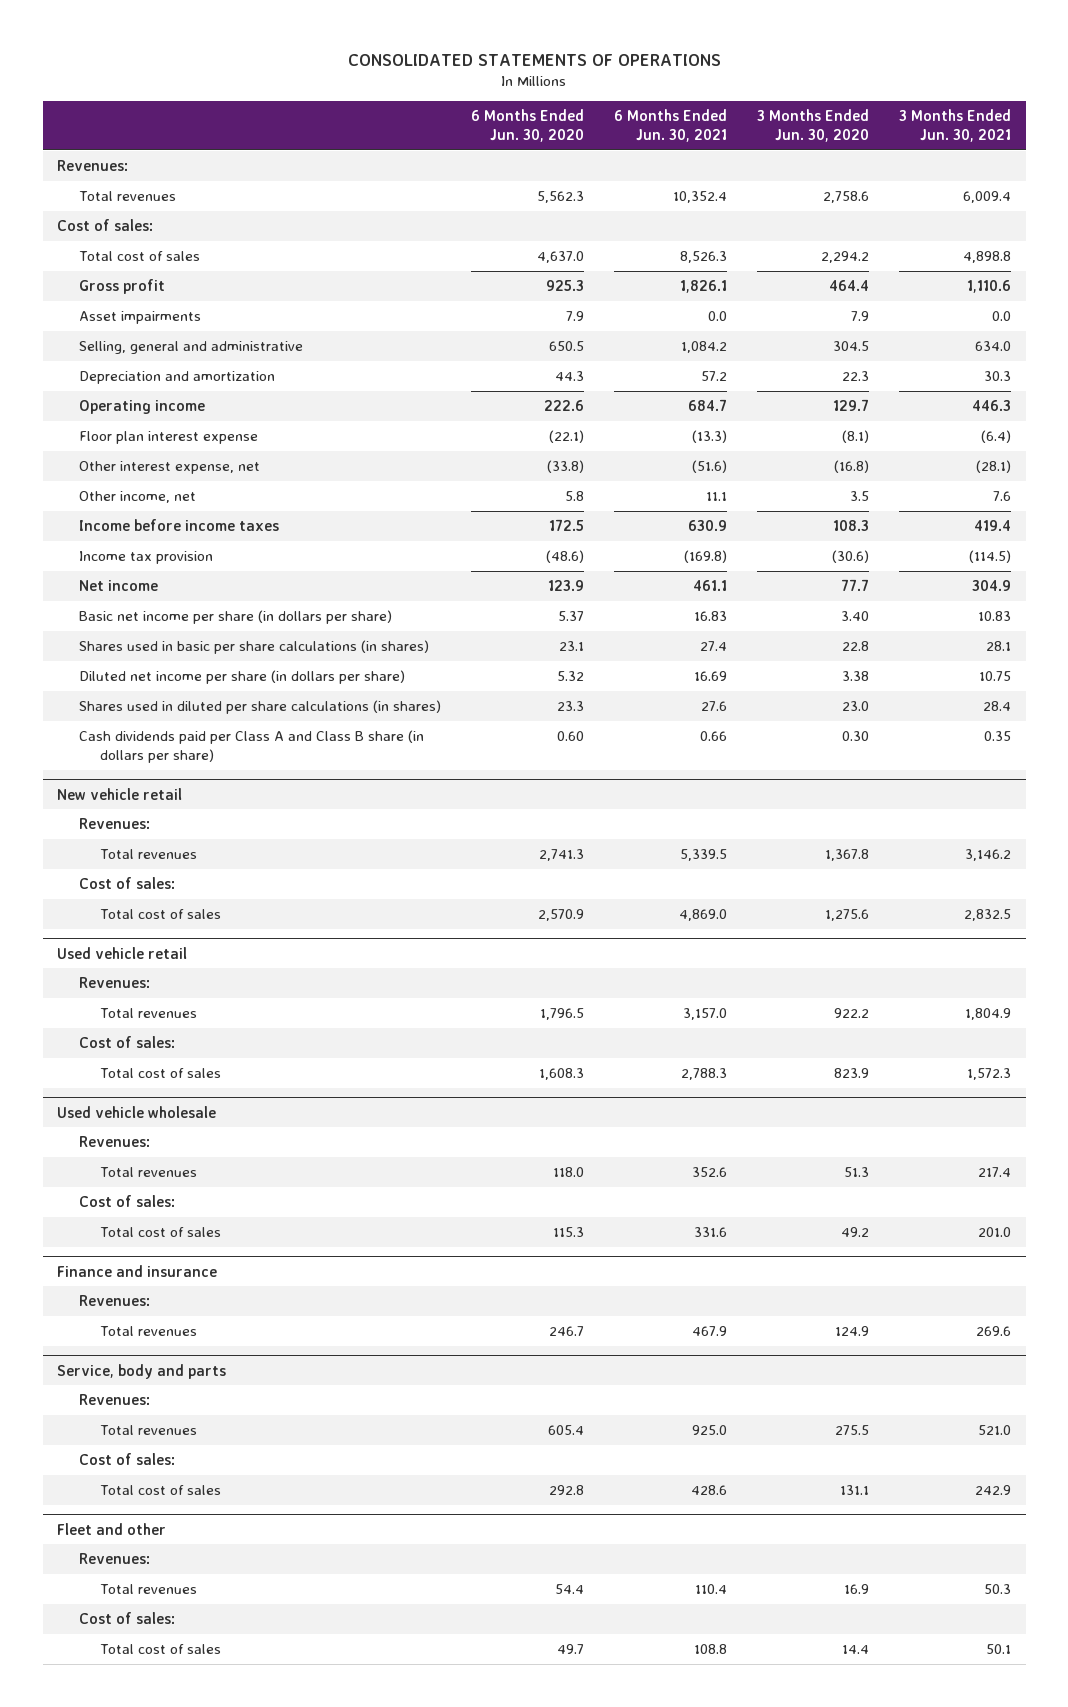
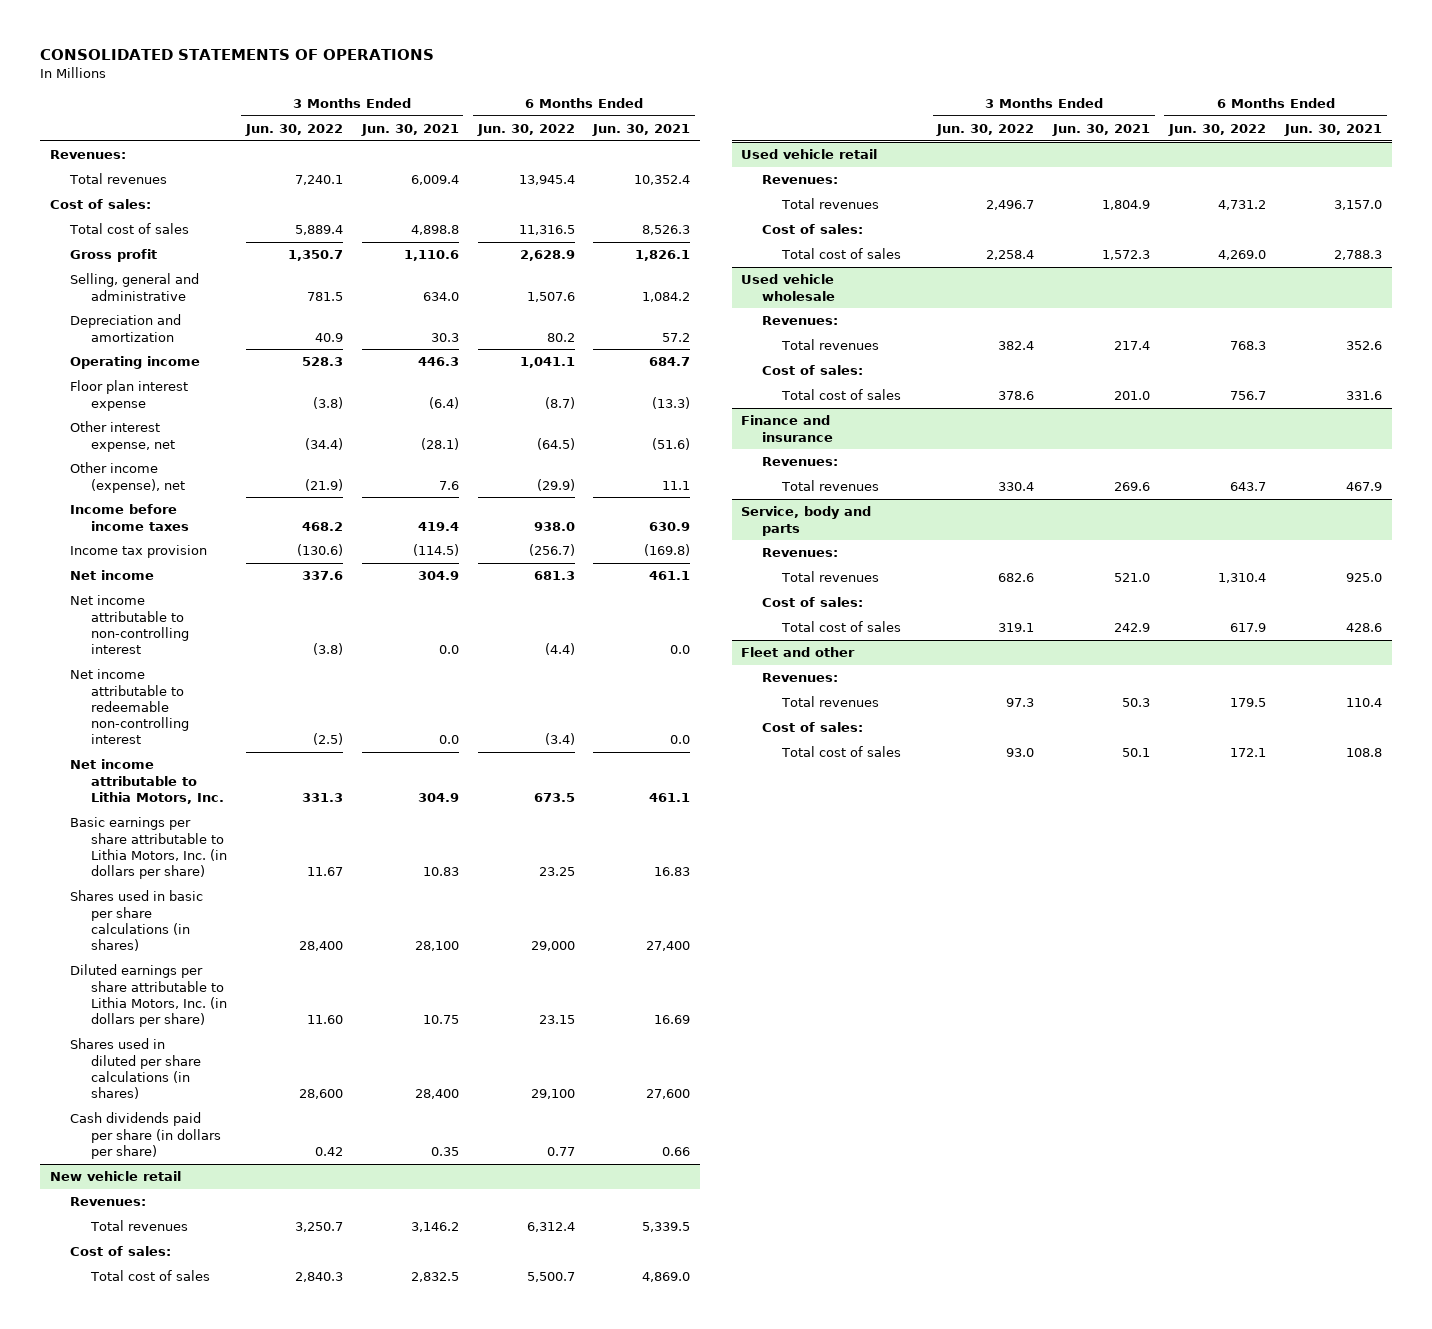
[470,108,584,143] 6 Months Ended Jun. 30, 2020 -> none
[756,108,869,143] 3 Months Ended Jun. 30, 2020 -> none
none -> [244,123,343,136] Jun. 30, 2022
none -> [476,123,575,136] Jun. 30, 2022
[78,310,201,324] Asset impairments -> none
[78,490,196,503] Other income, net -> [70,462,185,493] Other income (expense), net
none -> [70,595,189,654] Net income attributable to non-controlling interest
none -> [70,669,189,745] Net income attributable to redeemable non-controlling interest
none -> [70,759,224,804] Net income attributable to Lithia Motors, Inc.
[78,609,392,624] Basic net income per share (in dollars per share) -> [70,817,227,879] Basic earnings per share attributable to Lithia Motors, Inc. (in dollars per share)
[699,640,727,651] 27.4 -> [646,940,691,951] 27,400
[985,640,1011,651] 28.1 -> [414,940,459,951] 28,100
[78,669,405,684] Diluted net income per share (in dollars per share) -> [70,964,227,1027] Diluted earnings per share attributable to Lithia Motors, Inc. (in dollars per share)
[700,700,727,711] 27.6 -> [646,1088,691,1099] 27,600
[982,700,1011,711] 28.4 -> [414,1088,459,1099] 28,400
[78,729,424,764] Cash dividends paid per Class A and Class B share (in dollars per share) -> [70,1112,221,1159] Cash dividends paid per share (in dollars per share)

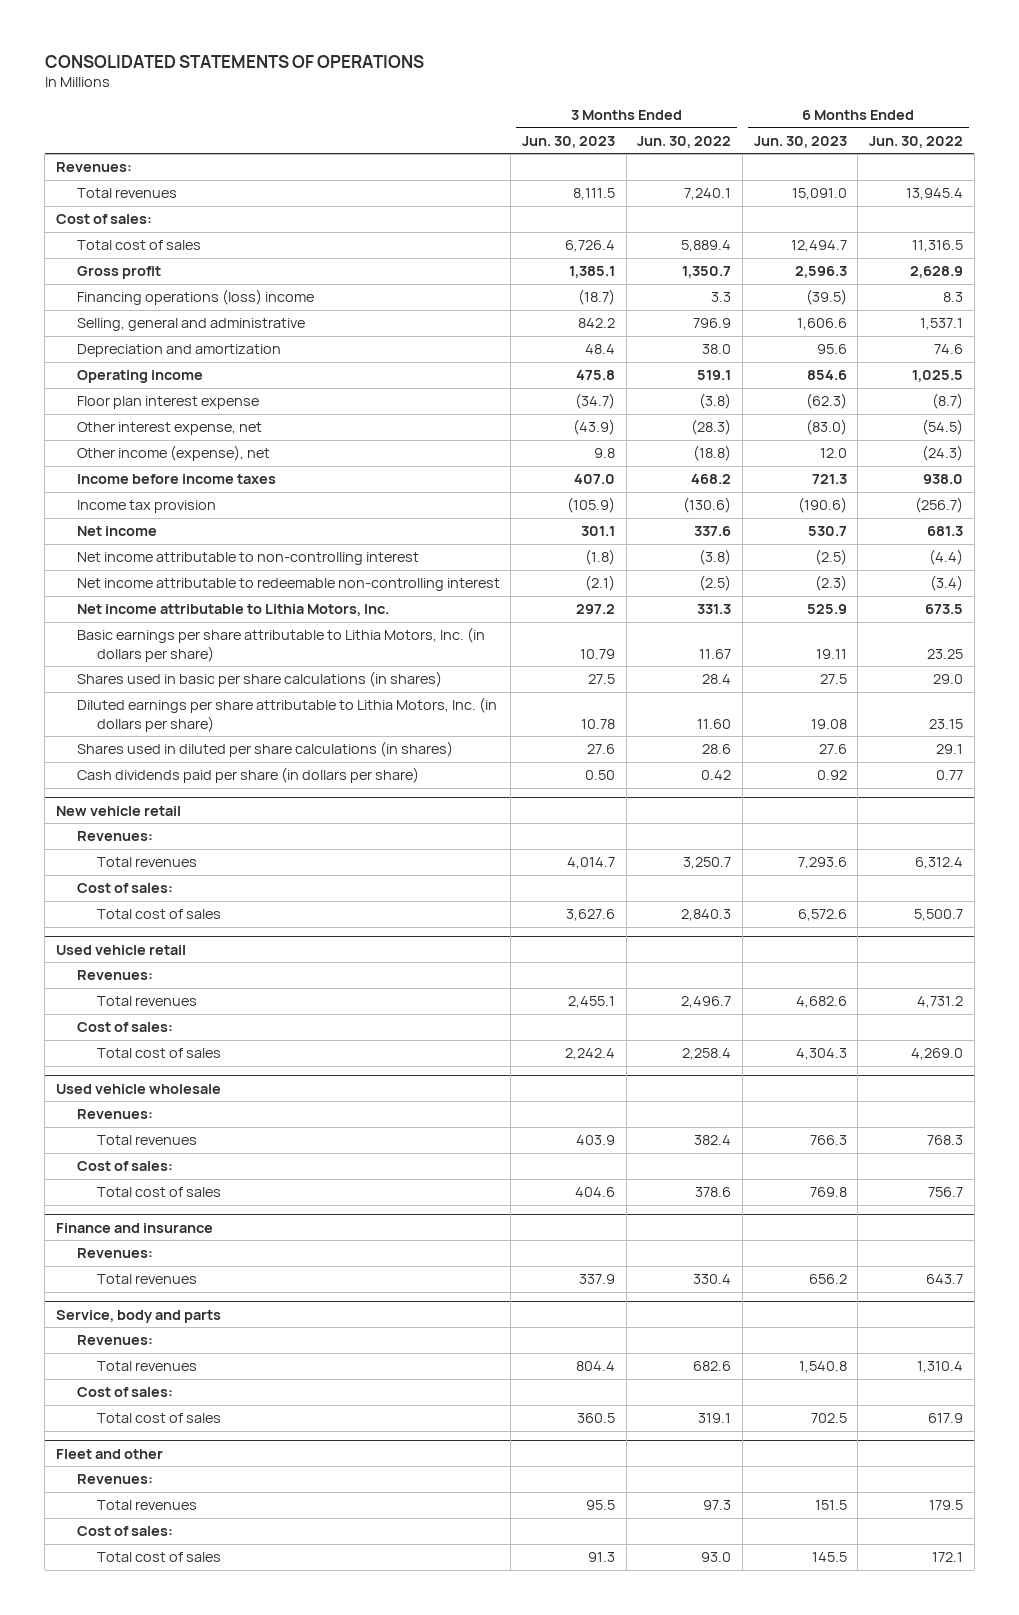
[360,123,459,136] Jun. 30, 2021 -> none
[592,123,691,136] Jun. 30, 2021 -> none
none -> [521,135,615,148] Jun. 30, 2023
none -> [753,135,847,148] Jun. 30, 2023
none -> [76,289,314,306] Financing operations (loss) income
[306,291,343,301] 781.5 -> [693,318,732,329] 796.9
[526,291,575,302] 1,507.6 -> [920,318,964,331] 1,537.1
[314,332,343,342] 40.9 -> [702,344,732,355] 38.0
[546,332,575,342] 80.2 -> [934,344,964,355] 74.6
[301,357,343,367] 528.3 -> [697,370,732,381] 519.1
[519,357,575,369] 1,041.1 -> [912,370,964,383] 1,025.5
[304,437,343,450] (34.4) -> [691,419,732,436] (28.3)
[536,437,575,450] (64.5) -> [922,419,964,436] (54.5)
[304,478,343,491] (21.9) -> [693,445,732,462] (18.8)
[536,478,575,491] (29.9) -> [922,445,964,462] (24.3)
[298,940,343,951] 28,400 -> [702,674,732,685] 28.4
[530,940,575,951] 29,000 -> [933,674,964,685] 29.0
[298,1088,343,1099] 28,600 -> [702,744,732,755] 28.6
[530,1088,575,1099] 29,100 -> [936,744,964,755] 29.1

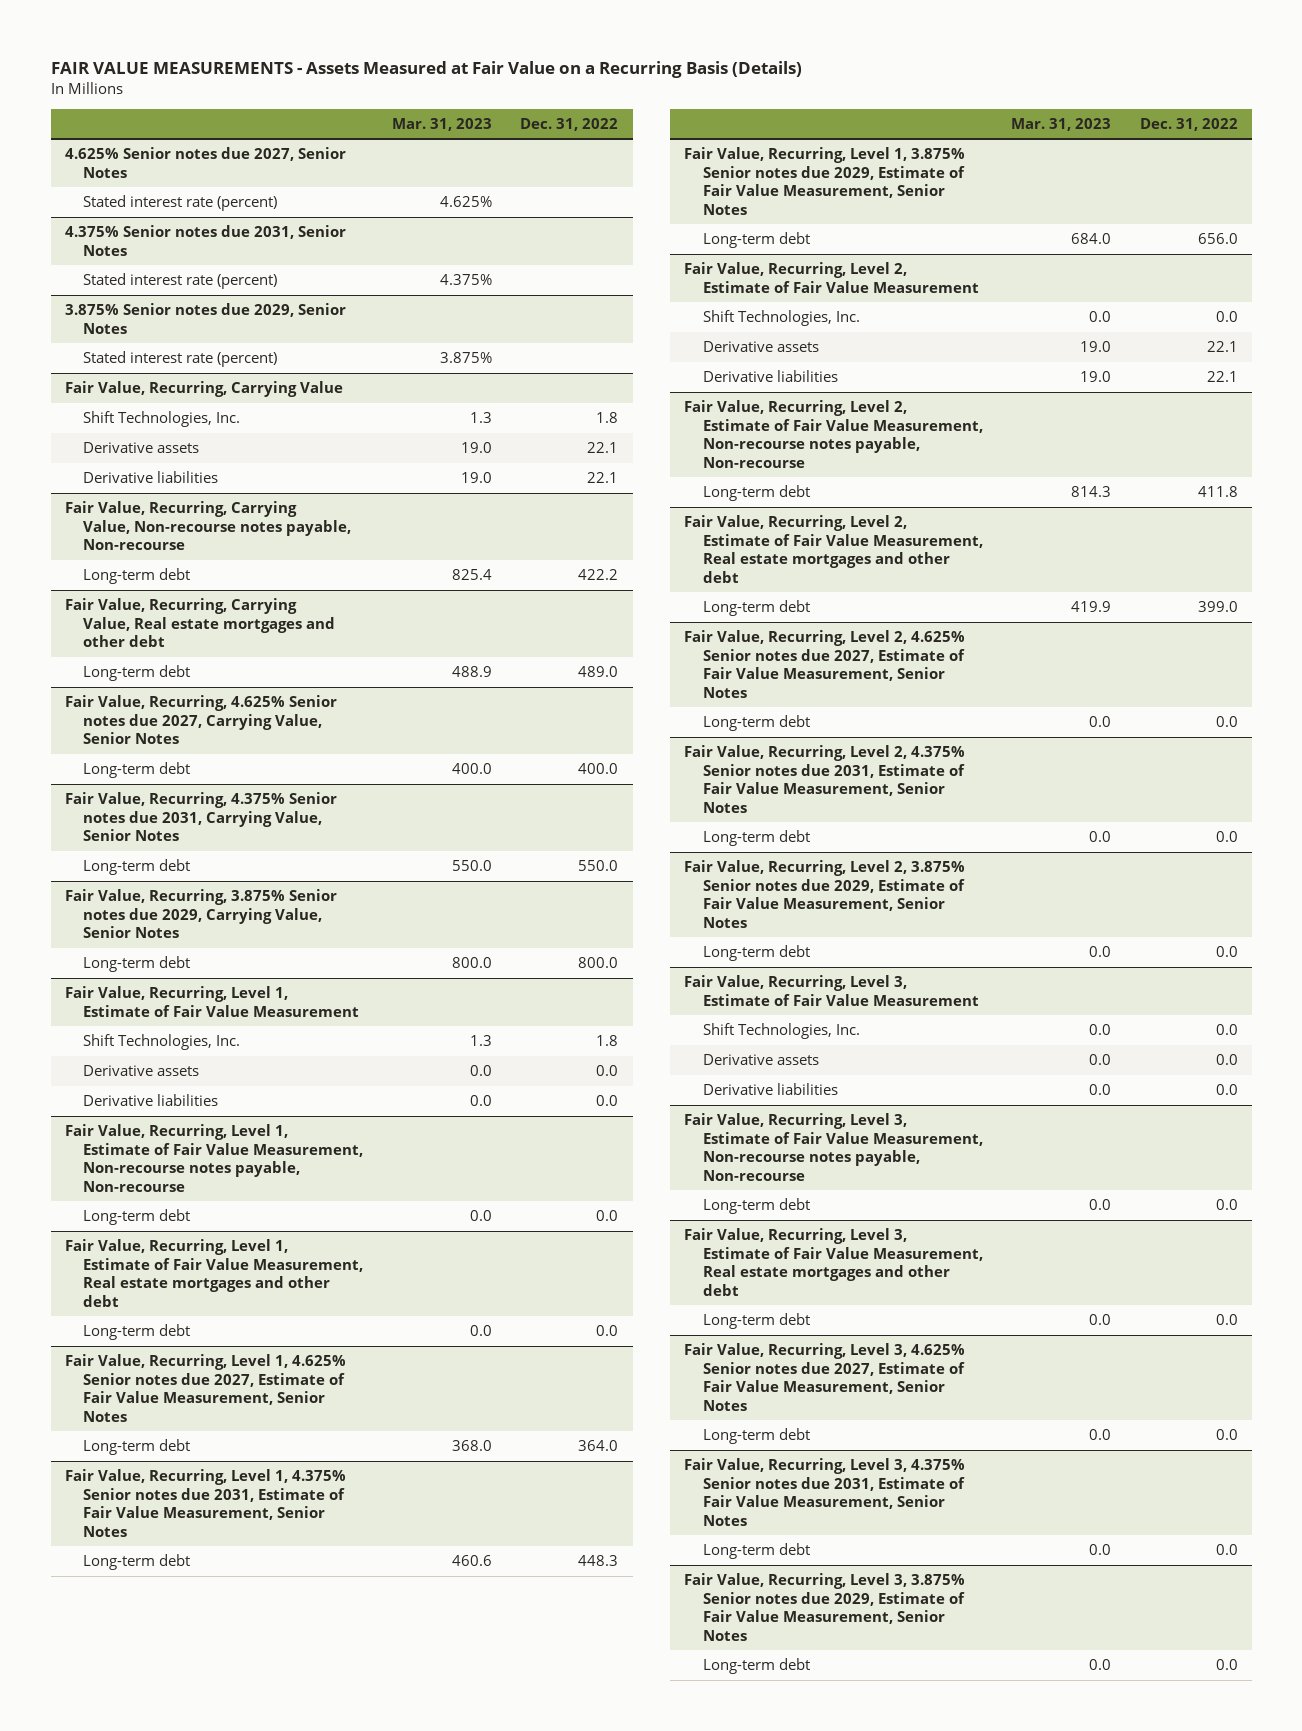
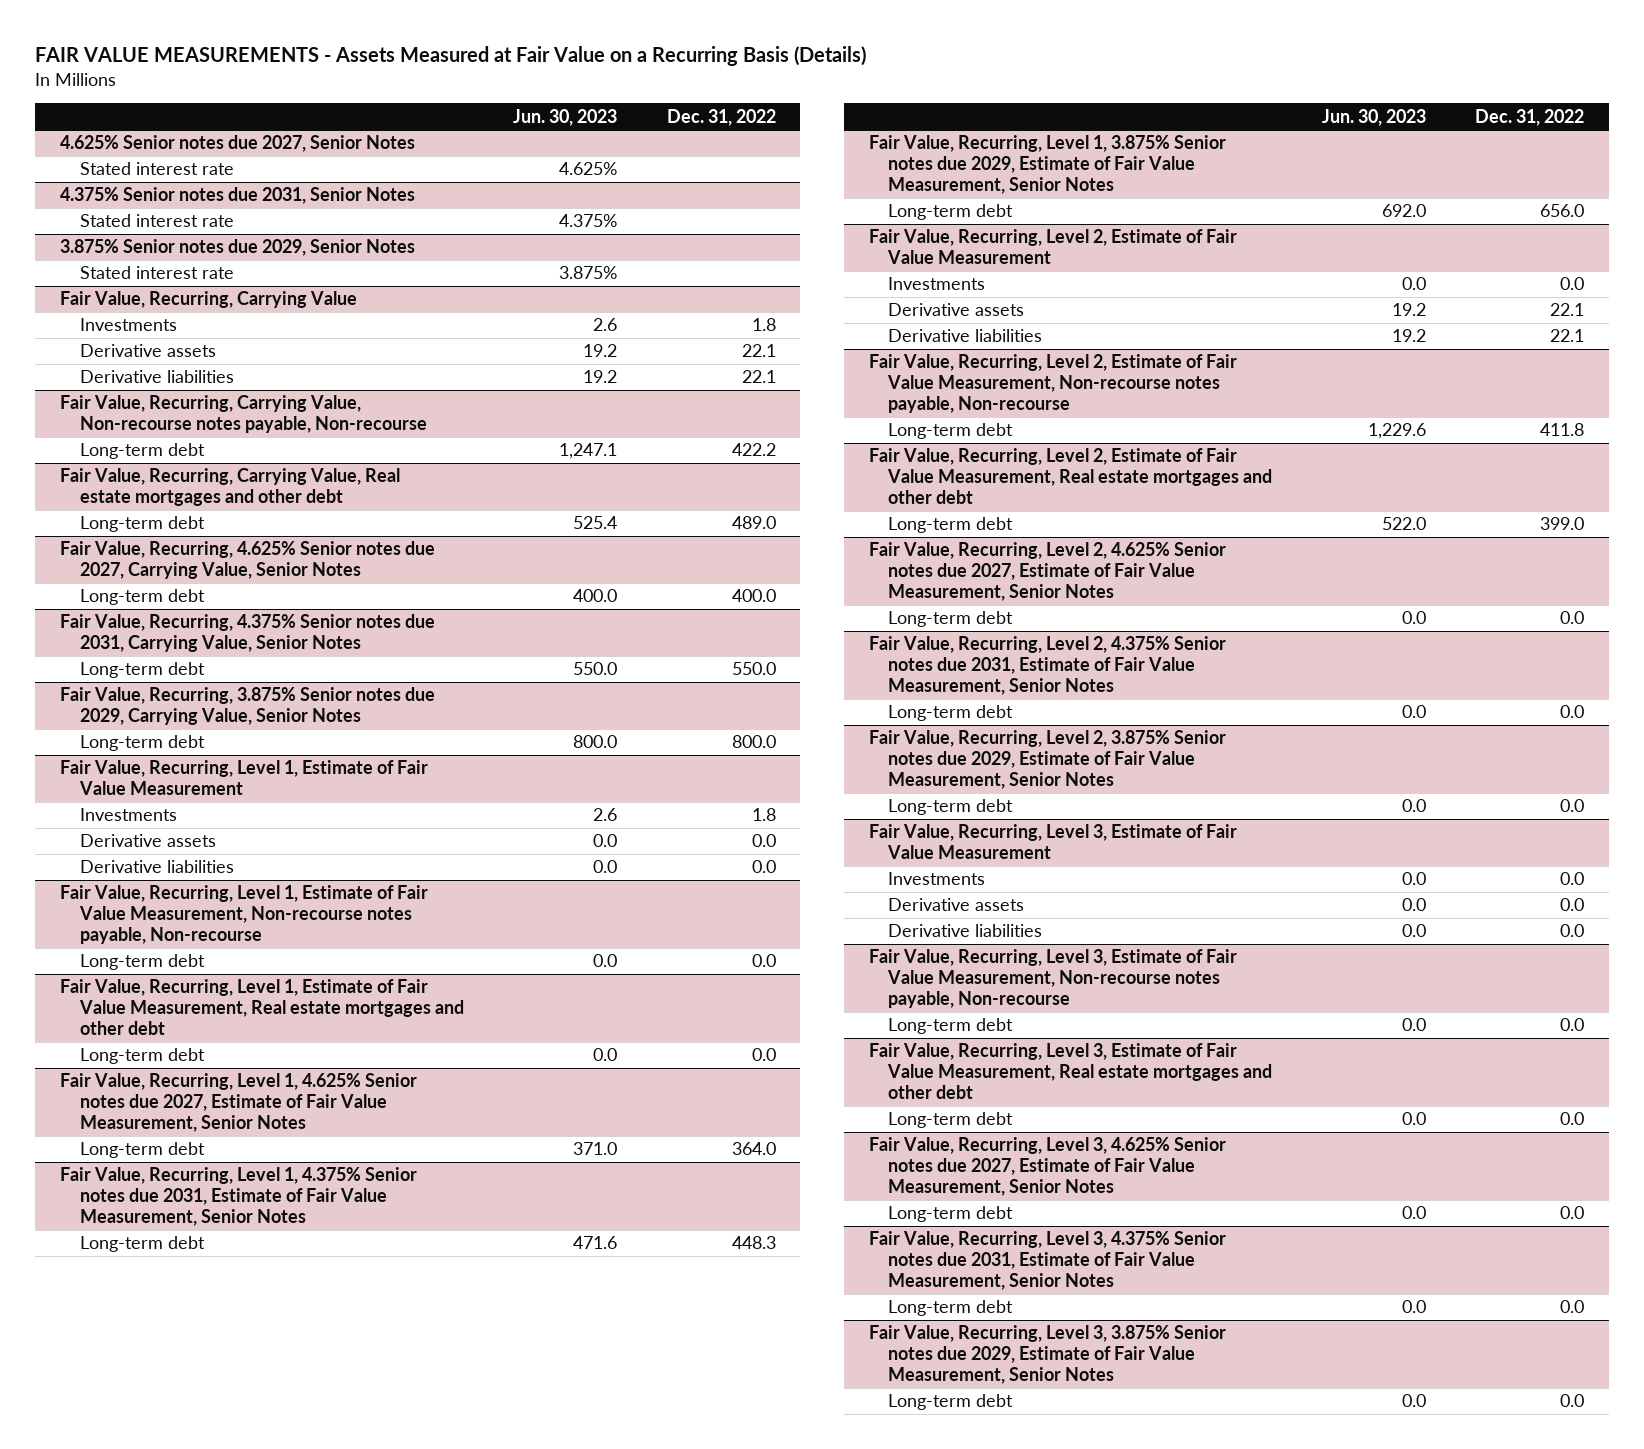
[391,118,492,132] Mar. 31, 2023 -> none
none -> [513,108,618,126] Jun. 30, 2023
[83,195,278,212] Stated interest rate (percent) -> [79,162,234,176] Stated interest rate
[83,273,278,290] Stated interest rate (percent) -> [79,214,234,228] Stated interest rate
[83,351,278,368] Stated interest rate (percent) -> [79,266,234,280] Stated interest rate
[83,411,241,428] Shift Technologies, Inc. -> [79,318,177,332] Investments
[83,1034,241,1051] Shift Technologies, Inc. -> [79,808,177,822] Investments
[702,310,860,327] Shift Technologies, Inc. -> [888,277,986,291] Investments
[702,1023,860,1040] Shift Technologies, Inc. -> [888,872,986,886] Investments

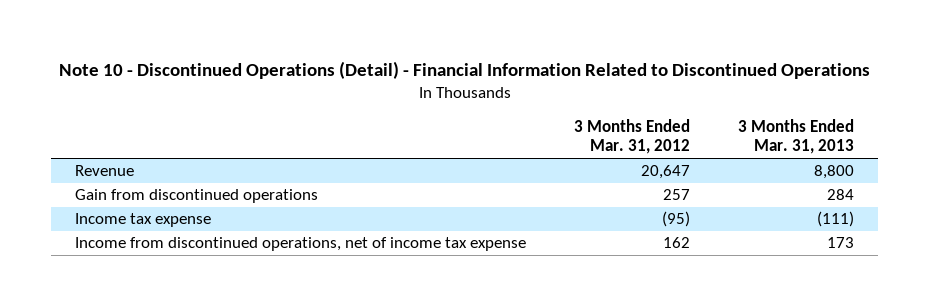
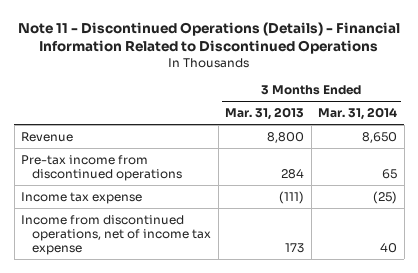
[58,61,870,80] Note 10 - Discontinued Operations (Detail) - Financial Information Related to Discontinued Operations -> [18,21,401,54] Note 11 - Discontinued Operations (Details) - Financial Information Related to Discontinued Operations
[574,118,691,155] 3 Months Ended Mar. 31, 2012 -> none
none -> [318,107,398,121] Mar. 31, 2014
[75,189,319,204] Gain from discontinued operations -> [21,154,183,182] Pre-tax income from discontinued operations

